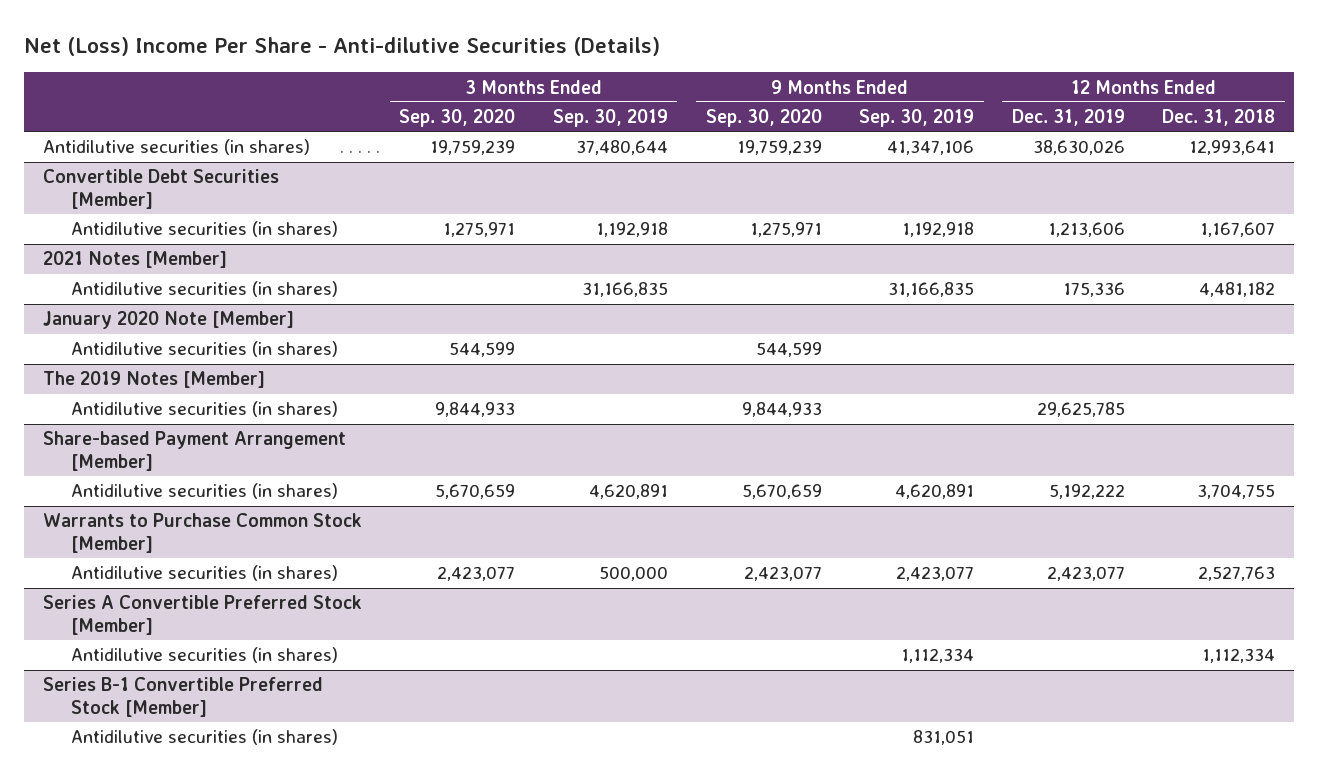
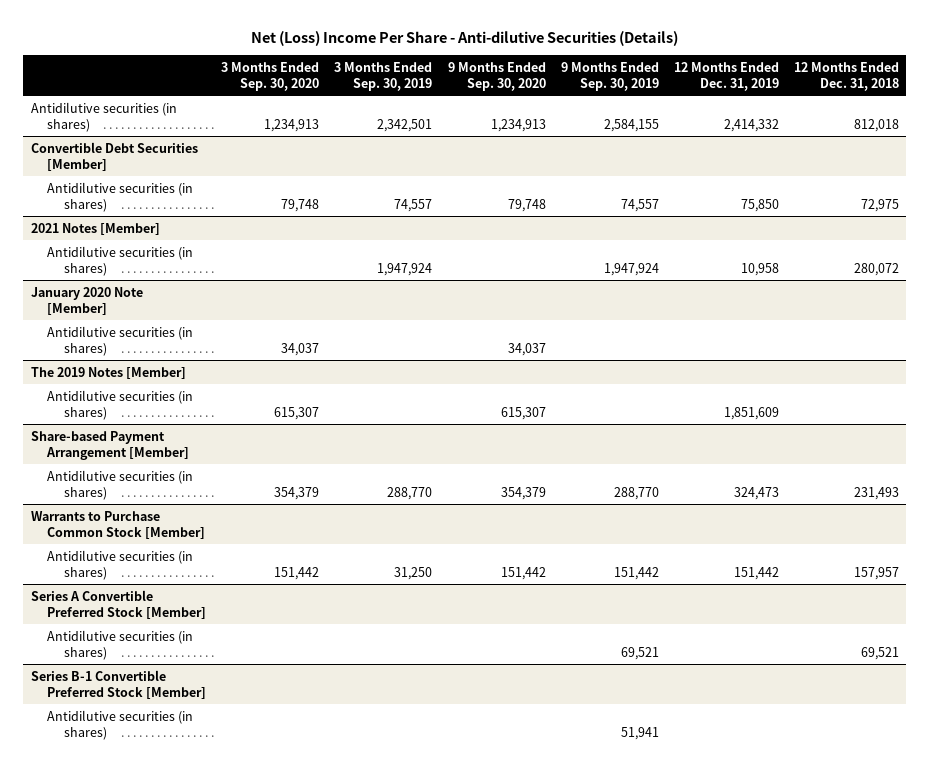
[430,140,516,156] 19,759,239 -> [264,118,320,132] 1,234,913
[575,140,668,156] 37,480,644 -> [377,118,433,132] 2,342,501
[736,140,822,156] 19,759,239 -> [490,118,546,132] 1,234,913
[887,140,975,156] 41,347,106 -> [603,118,659,132] 2,584,155
[1032,140,1125,156] 38,630,026 -> [723,118,779,132] 2,414,332
[1189,140,1276,156] 12,993,641 -> [853,118,899,132] 812,018
[443,222,516,238] 1,275,971 -> [281,198,320,212] 79,748
[595,222,668,238] 1,192,918 -> [394,198,433,212] 74,557
[749,222,822,238] 1,275,971 -> [507,198,546,212] 79,748
[902,222,975,238] 1,192,918 -> [620,198,659,212] 74,557
[1047,222,1125,238] 1,213,606 -> [740,198,779,212] 75,850
[1200,222,1276,238] 1,167,607 -> [860,198,899,212] 72,975
[581,282,668,298] 31,166,835 -> [377,262,433,276] 1,947,924
[888,282,975,298] 31,166,835 -> [603,262,659,276] 1,947,924
[1062,282,1125,298] 175,336 -> [740,262,779,276] 10,958
[1199,282,1276,298] 4,481,182 -> [853,262,899,276] 280,072
[449,342,516,358] 544,599 -> [281,342,320,356] 34,037
[755,342,822,358] 544,599 -> [507,342,546,356] 34,037
[435,402,516,418] 9,844,933 -> [274,406,320,420] 615,307
[741,402,822,418] 9,844,933 -> [500,406,546,420] 615,307
[1036,402,1125,418] 29,625,785 -> [723,406,779,420] 1,851,609
[435,484,516,500] 5,670,659 -> [274,486,320,500] 354,379
[588,484,668,500] 4,620,891 -> [387,486,433,500] 288,770
[741,484,822,500] 5,670,659 -> [500,486,546,500] 354,379
[895,484,975,500] 4,620,891 -> [613,486,659,500] 288,770
[1048,484,1125,500] 5,192,222 -> [733,486,779,500] 324,473
[1197,484,1276,500] 3,704,755 -> [853,486,899,500] 231,493
[437,566,516,582] 2,423,077 -> [274,566,320,580] 151,442
[598,566,668,582] 500,000 -> [394,566,433,580] 31,250
[743,566,822,582] 2,423,077 -> [500,566,546,580] 151,442
[896,566,975,582] 2,423,077 -> [613,566,659,580] 151,442
[1046,566,1125,582] 2,423,077 -> [733,566,779,580] 151,442
[1198,566,1276,582] 2,527,763 -> [853,566,899,580] 157,957
[901,648,975,664] 1,112,334 -> [620,646,659,660] 69,521
[1202,648,1276,664] 1,112,334 -> [860,646,899,660] 69,521
[913,730,975,746] 831,051 -> [620,726,659,740] 51,941

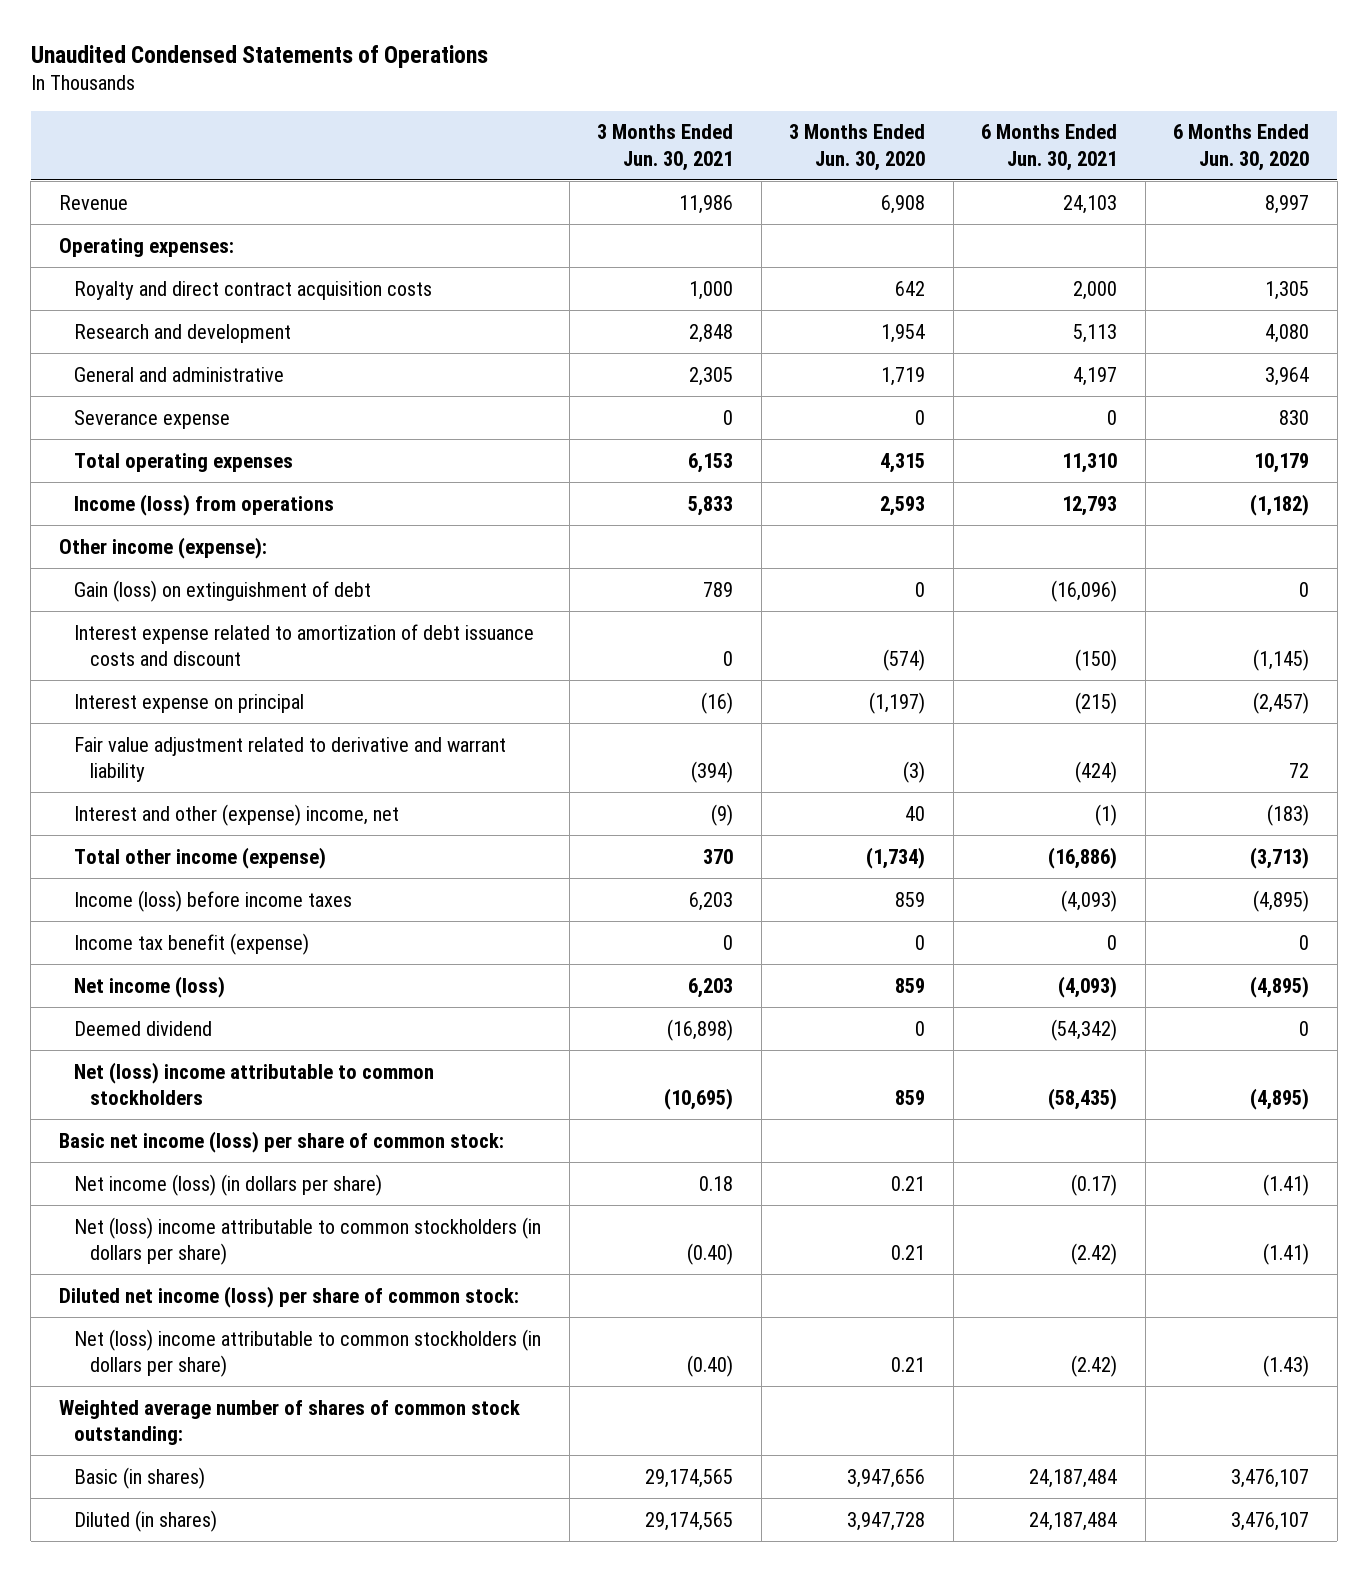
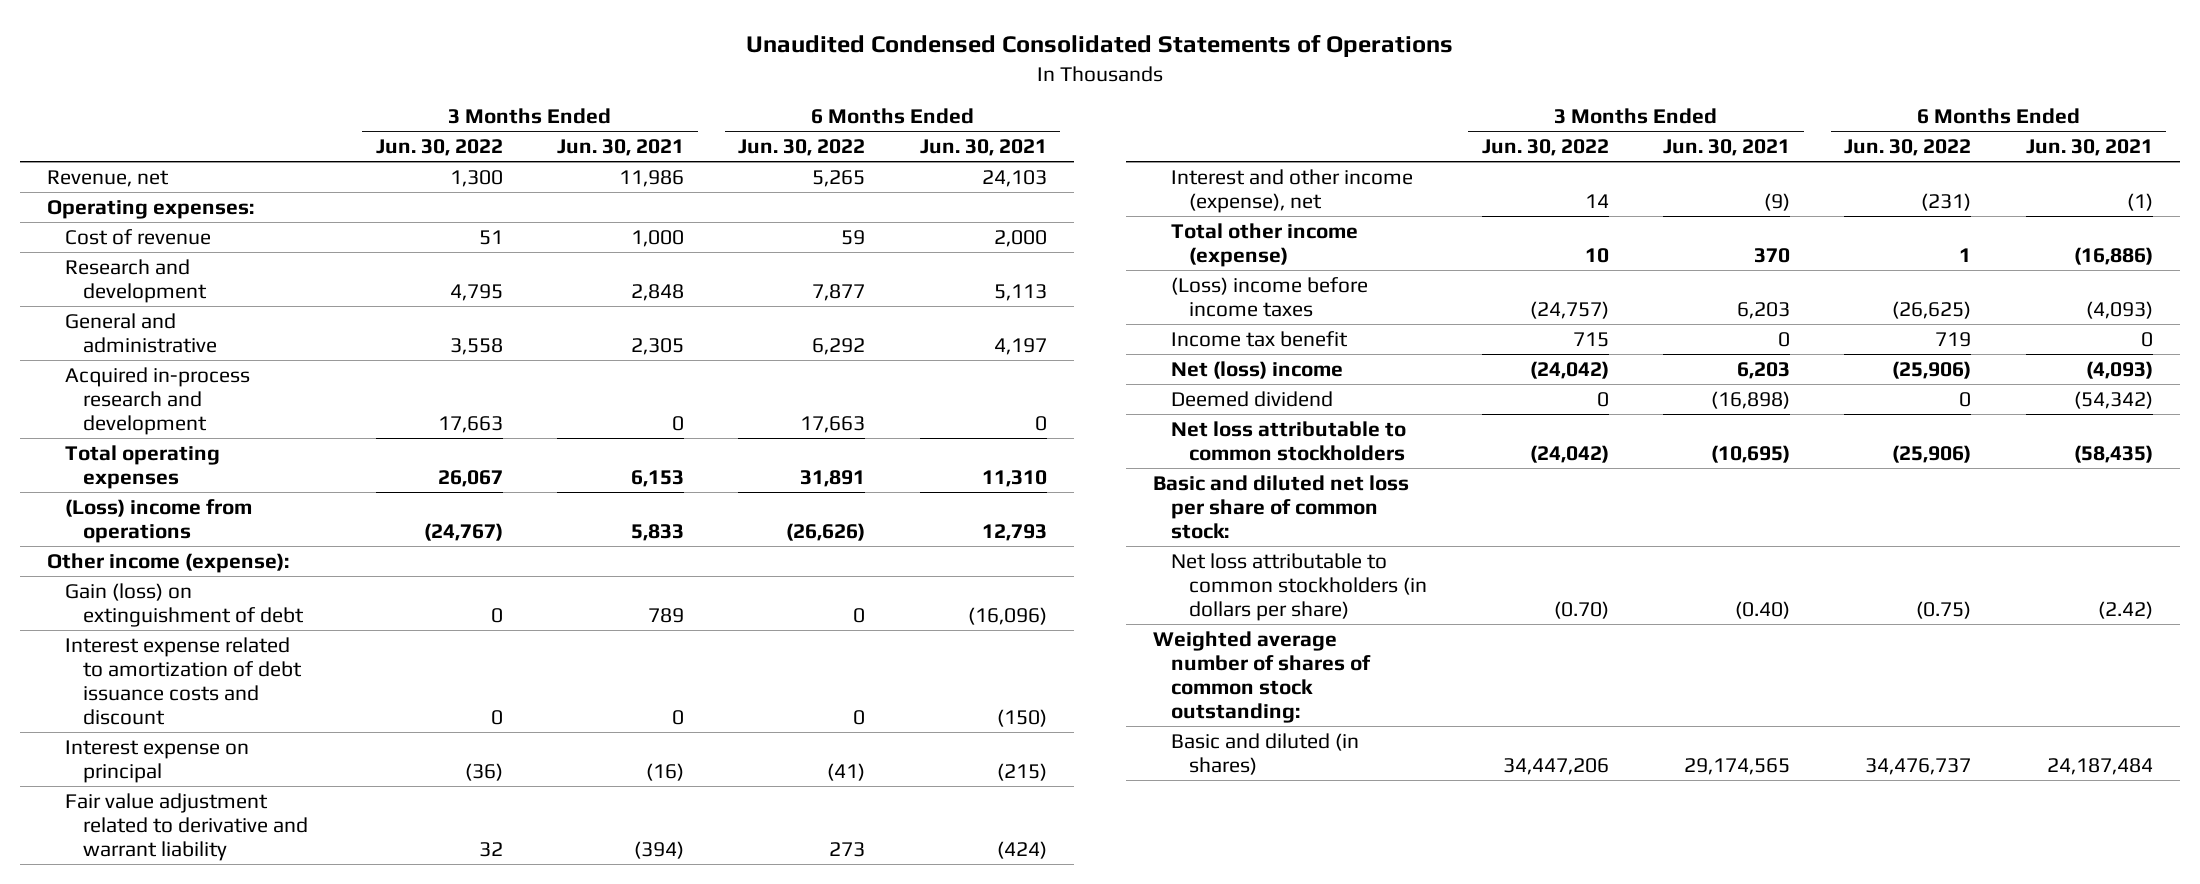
[30,44,488,68] Unaudited Condensed Statements of Operations -> [745,34,1453,58] Unaudited Condensed Consolidated Statements of Operations
[789,124,926,171] 3 Months Ended Jun. 30, 2020 -> none
[1173,124,1310,171] 6 Months Ended Jun. 30, 2020 -> none
none -> [375,139,503,157] Jun. 30, 2022
none -> [738,139,866,157] Jun. 30, 2022
[58,194,128,210] Revenue -> [47,169,170,187] Revenue, net
[74,280,433,300] Royalty and direct contract acquisition costs -> none
none -> [65,228,212,245] Cost of revenue
[74,409,231,429] Severance expense -> none
none -> [65,366,251,436] Acquired in-process research and development
[74,493,335,516] Income (loss) from operations -> [65,498,253,543] (Loss) income from operations
[74,803,400,826] Interest and other (expense) income, net -> [1171,168,1414,213] Interest and other income (expense), net
[74,889,353,912] Income (loss) before income taxes -> [1171,276,1369,317] (Loss) income before income taxes
[74,932,310,955] Income tax benefit (expense) -> [1171,330,1349,347] Income tax benefit
[74,975,226,998] Net income (loss) -> [1171,360,1344,379] Net (loss) income
[74,1173,383,1196] Net income (loss) (in dollars per share) -> none
[58,1285,519,1308] Diluted net income (loss) per share of common stock: -> none
[74,1328,542,1377] Net (loss) income attributable to common stockholders (in dollars per share) -> none
[74,1061,435,1105] Net (loss) income attributable to common stockholders -> [1171,420,1407,461] Net loss attributable to common stockholders
[58,1130,504,1153] Basic net income (loss) per share of common stock: -> [1153,474,1410,540] Basic and diluted net loss per share of common stock:
[74,1216,542,1265] Net (loss) income attributable to common stockholders (in dollars per share) -> [1171,552,1428,622] Net loss attributable to common stockholders (in dollars per share)
[74,1509,218,1532] Diluted (in shares) -> none
[74,1466,206,1489] Basic (in shares) -> [1171,732,1360,775] Basic and diluted (in shares)

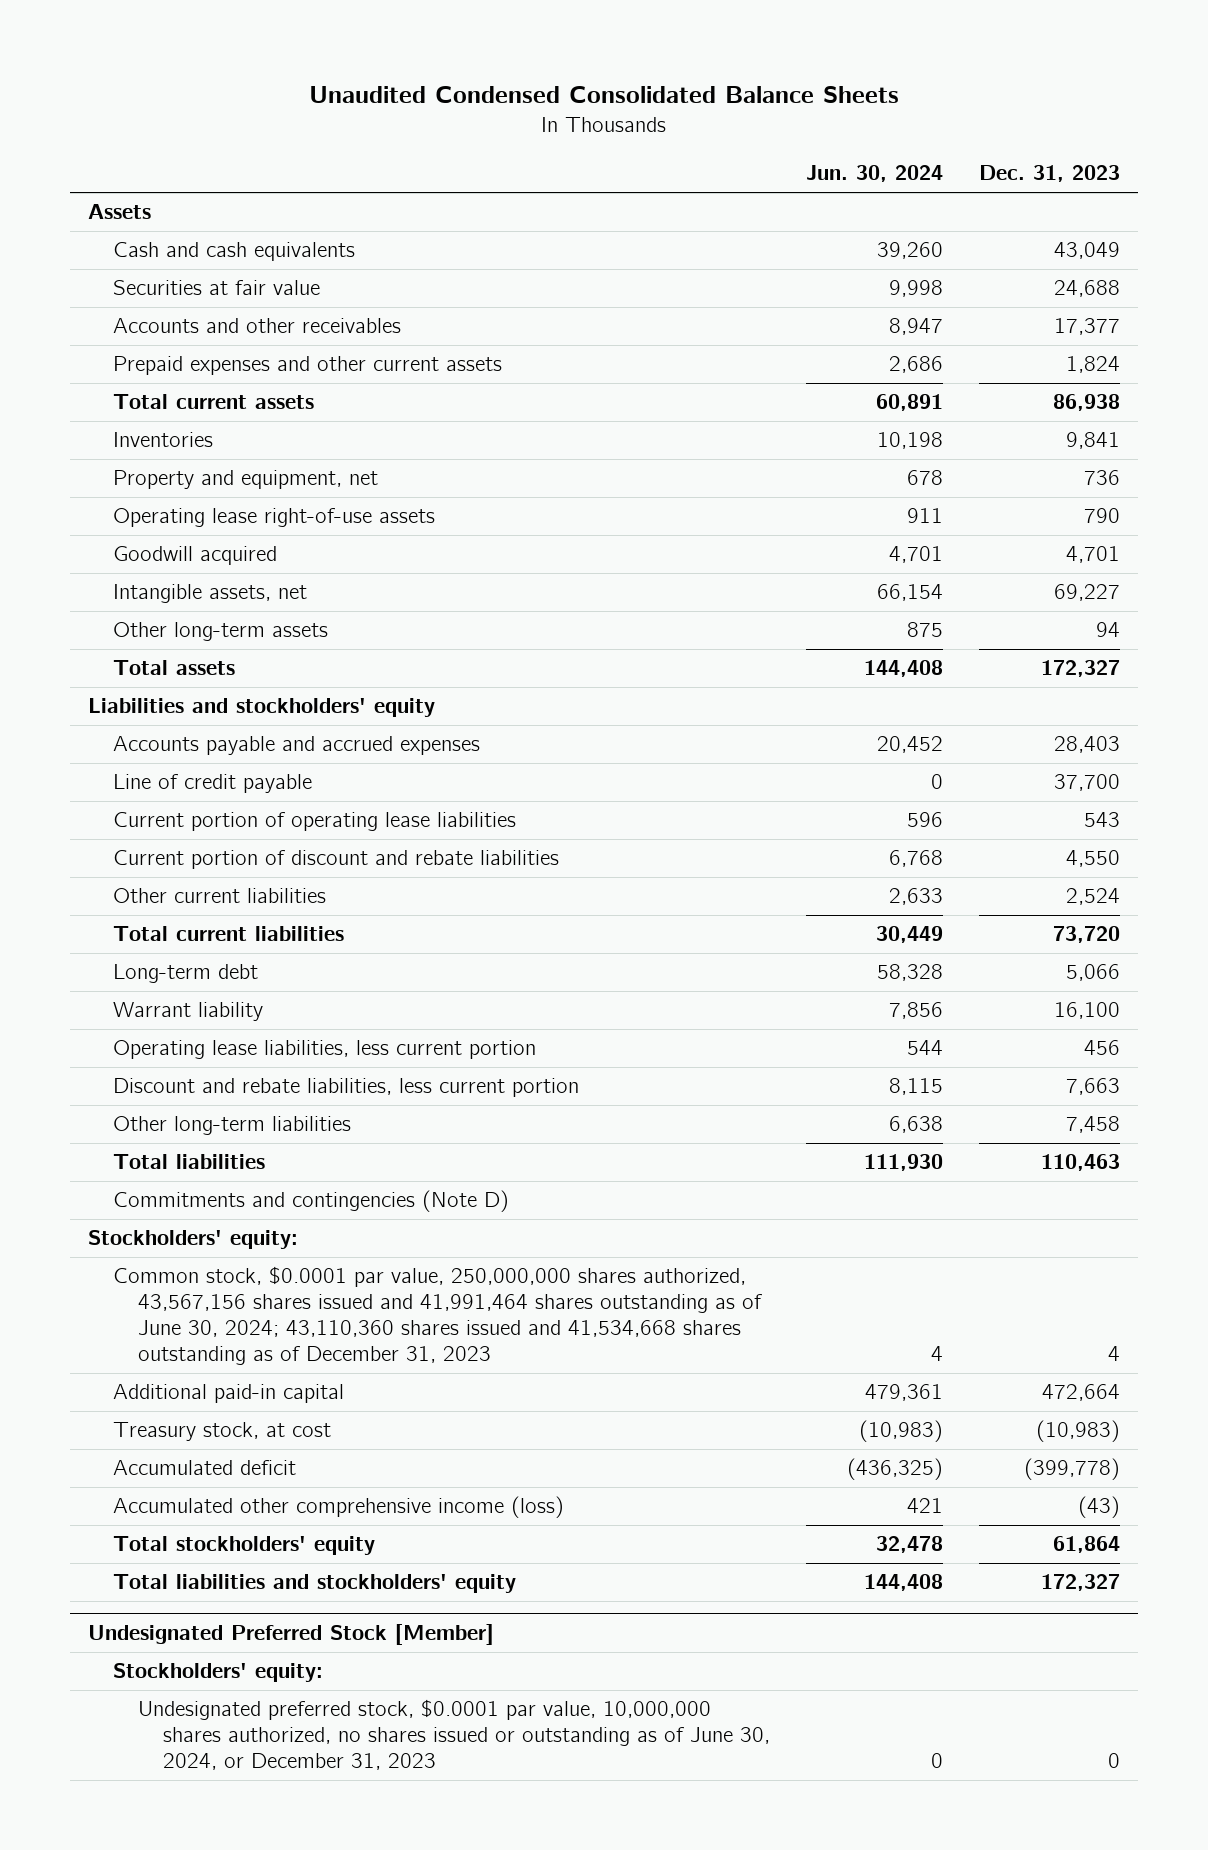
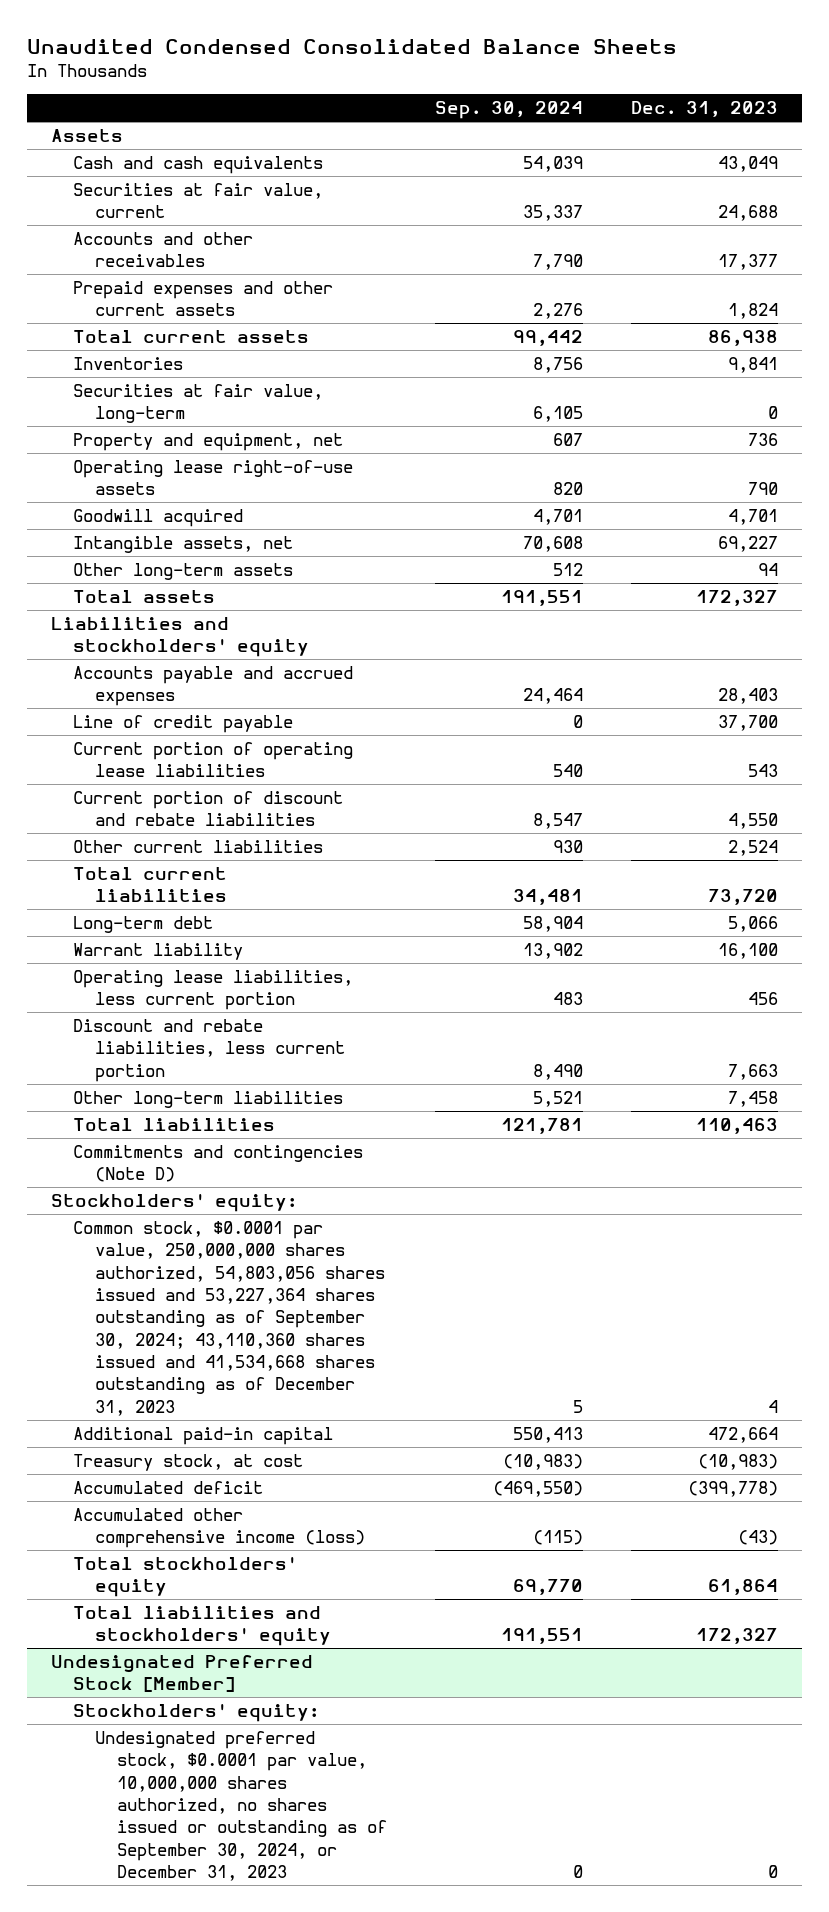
[805,165,943,183] Jun. 30, 2024 -> none
none -> [435,101,584,120] Sep. 30, 2024
[113,280,321,296] Securities at fair value -> [72,183,323,219] Securities at fair value, current
none -> [72,384,323,424] Securities at fair value, long-term
[113,1266,763,1366] Common stock, $0.0001 par value, 250,000,000 shares authorized, 43,567,156 shares issued and 41,991,464 shares outstanding as of June 30, 2024; 43,110,360 shares issued and 41,534,668 shares outstanding as of December 31, 2023 -> [72,1221,386,1416] Common stock, $0.0001 par value, 250,000,000 shares authorized, 54,803,056 shares issued and 53,227,364 shares outstanding as of September 30, 2024; 43,110,360 shares issued and 41,534,668 shares outstanding as of December 31, 2023
[138,1699,771,1771] Undesignated preferred stock, $0.0001 par value, 10,000,000 shares authorized, no shares issued or outstanding as of June 30, 2024, or December 31, 2023 -> [95,1731,388,1882] Undesignated preferred stock, $0.0001 par value, 10,000,000 shares authorized, no shares issued or outstanding as of September 30, 2024, or December 31, 2023

